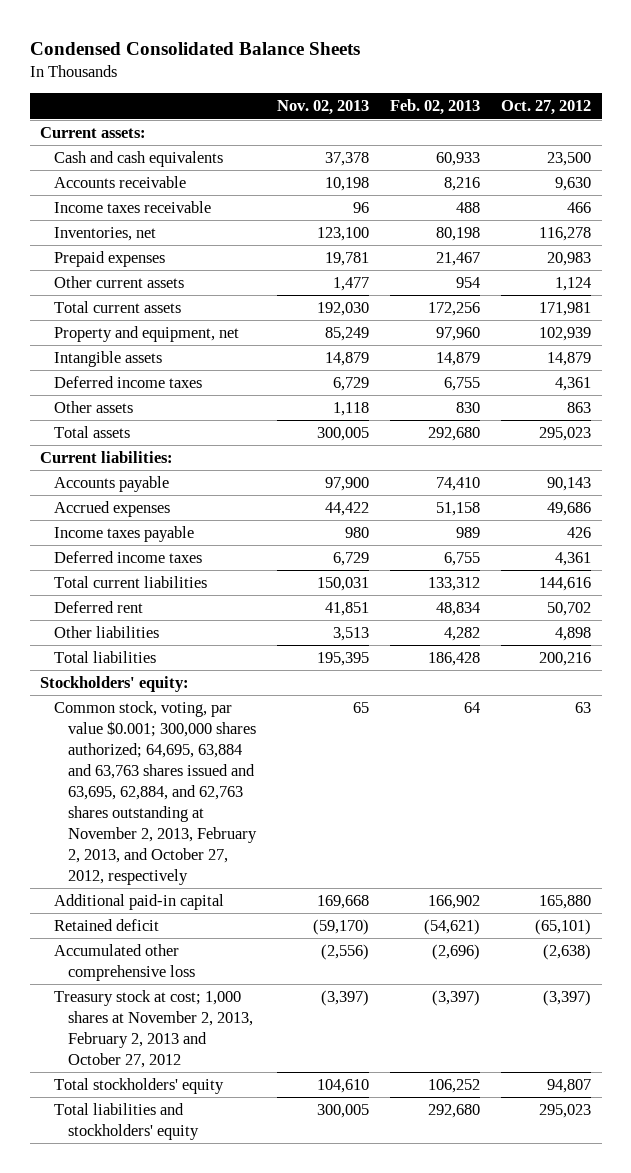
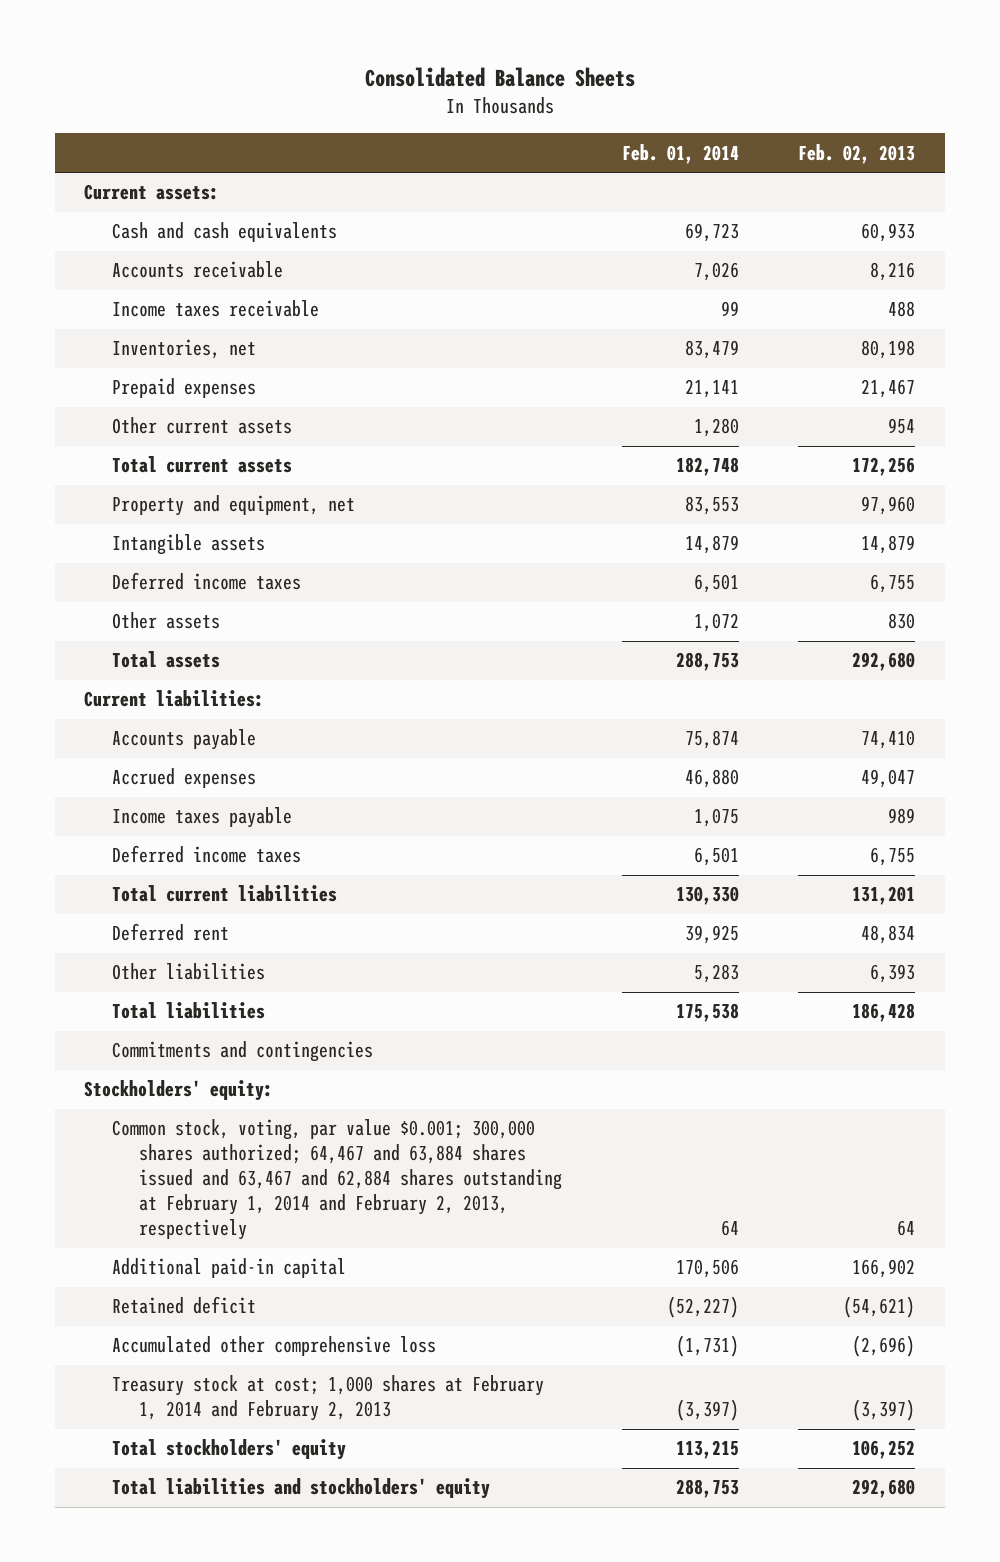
[29,41,360,55] Condensed Consolidated Balance Sheets -> [364,66,635,87] Consolidated Balance Sheets
[276,100,369,116] Nov. 02, 2013 -> none
[501,100,592,116] Oct. 27, 2012 -> none
none -> [621,143,739,164] Feb. 01, 2014
[436,502,481,517] 51,158 -> [861,769,916,789] 49,047
[428,577,481,592] 133,312 -> [852,886,916,906] 131,201
[444,627,481,642] 4,282 -> [870,964,916,984] 6,393
none -> [111,1041,373,1063] Commitments and contingencies
[53,701,257,886] Common stock, voting, par value $0.001; 300,000 shares authorized; 64,695, 63,884 and 63,763 shares issued and 63,695, 62,884, and 62,763 shares outstanding at November 2, 2013, February 2, 2013, and October 27, 2012, respectively -> [111,1119,563,1241] Common stock, voting, par value $0.001; 300,000 shares authorized; 64,467 and 63,884 shares issued and 63,467 and 62,884 shares outstanding at February 1, 2014 and February 2, 2013, respectively
[53,990,253,1069] Treasury stock at cost; 1,000 shares at November 2, 2013, February 2, 2013 and October 27, 2012 -> [111,1375,544,1422] Treasury stock at cost; 1,000 shares at February 1, 2014 and February 2, 2013

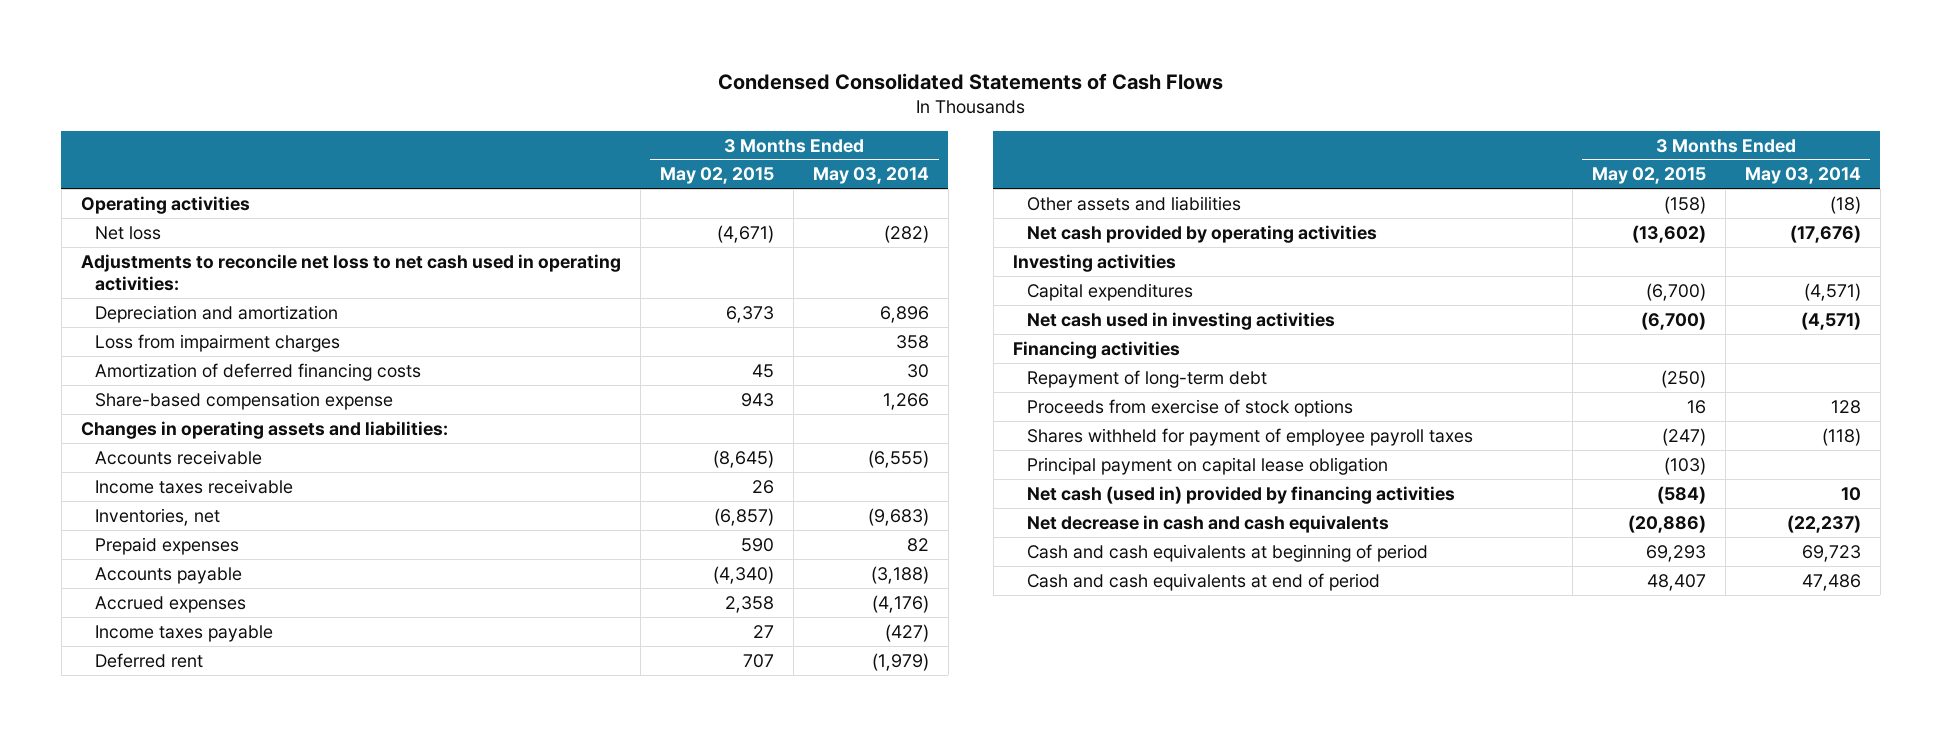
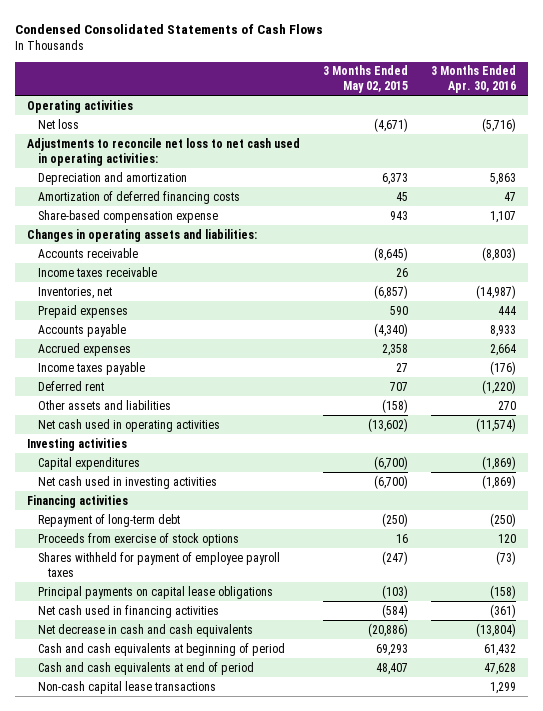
[812,167,929,185] May 03, 2014 -> none
none -> [431,65,517,94] 3 Months Ended Apr. 30, 2016
[95,333,341,352] Loss from impairment charges -> none
[1026,224,1377,243] Net cash provided by operating activities -> [37,418,220,432] Net cash used in operating activities
[1026,456,1388,475] Principal payment on capital lease obligation -> [37,585,273,599] Principal payments on capital lease obligations
[1026,485,1455,504] Net cash (used in) provided by financing activities -> [37,604,219,618] Net cash used in financing activities
none -> [37,680,216,694] Non-cash capital lease transactions

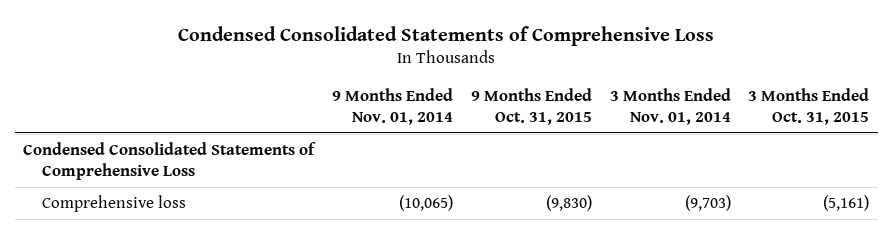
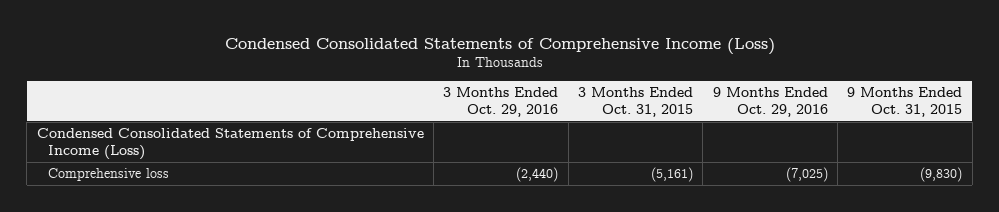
[178,25,715,46] Condensed Consolidated Statements of Comprehensive Loss -> [224,37,775,55] Condensed Consolidated Statements of Comprehensive Income (Loss)
[332,88,454,125] 9 Months Ended Nov. 01, 2014 -> none
[609,88,731,125] 3 Months Ended Nov. 01, 2014 -> none
none -> [443,87,559,118] 3 Months Ended Oct. 29, 2016
none -> [712,87,828,118] 9 Months Ended Oct. 29, 2016
[23,142,317,180] Condensed Consolidated Statements of Comprehensive Loss -> [36,128,424,161] Condensed Consolidated Statements of Comprehensive Income (Loss)

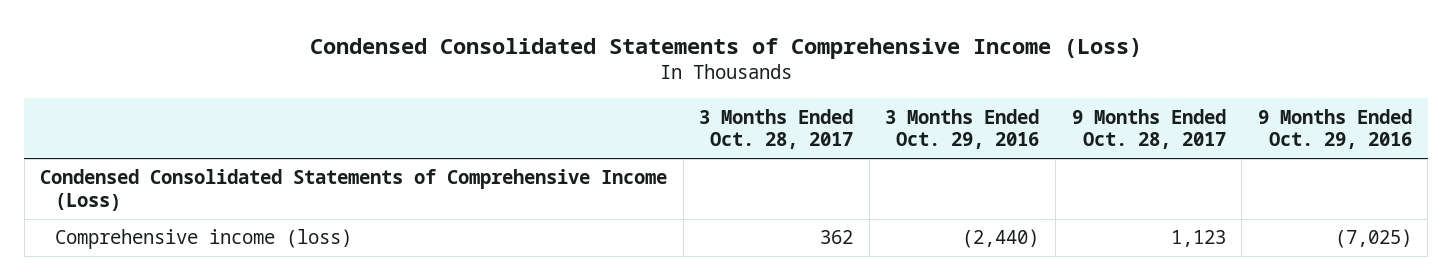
[578,87,694,118] 3 Months Ended Oct. 31, 2015 -> none
[847,87,963,118] 9 Months Ended Oct. 31, 2015 -> none
none -> [699,108,854,150] 3 Months Ended Oct. 28, 2017
none -> [1071,108,1226,150] 9 Months Ended Oct. 28, 2017
[47,168,169,182] Comprehensive loss -> [55,229,353,250] Comprehensive income (loss)

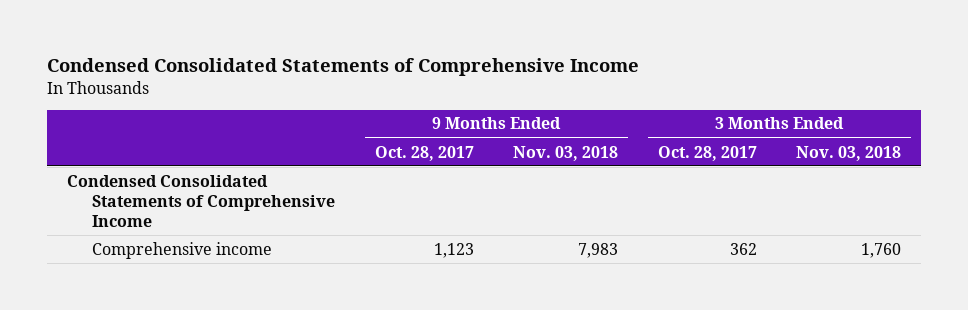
[309,37,1142,59] Condensed Consolidated Statements of Comprehensive Income (Loss) -> [47,58,640,77] Condensed Consolidated Statements of Comprehensive Income
[885,108,1040,150] 3 Months Ended Oct. 29, 2016 -> none
[1257,108,1412,150] 9 Months Ended Oct. 29, 2016 -> none
none -> [513,145,619,161] Nov. 03, 2018
none -> [795,145,901,161] Nov. 03, 2018
[40,169,668,211] Condensed Consolidated Statements of Comprehensive Income (Loss) -> [67,174,336,227] Condensed Consolidated Statements of Comprehensive Income
[55,229,353,250] Comprehensive income (loss) -> [92,241,273,259] Comprehensive income

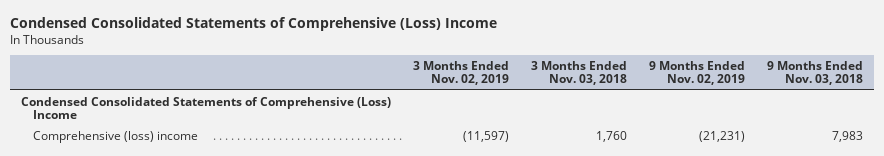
[47,58,640,77] Condensed Consolidated Statements of Comprehensive Income -> [9,16,497,31] Condensed Consolidated Statements of Comprehensive (Loss) Income
[374,145,474,161] Oct. 28, 2017 -> none
[657,145,757,161] Oct. 28, 2017 -> none
none -> [412,60,509,86] 3 Months Ended Nov. 02, 2019
none -> [648,60,745,86] 9 Months Ended Nov. 02, 2019
[67,174,336,227] Condensed Consolidated Statements of Comprehensive Income -> [20,96,391,120] Condensed Consolidated Statements of Comprehensive (Loss) Income
[92,241,273,259] Comprehensive income -> [32,130,198,143] Comprehensive (loss) income

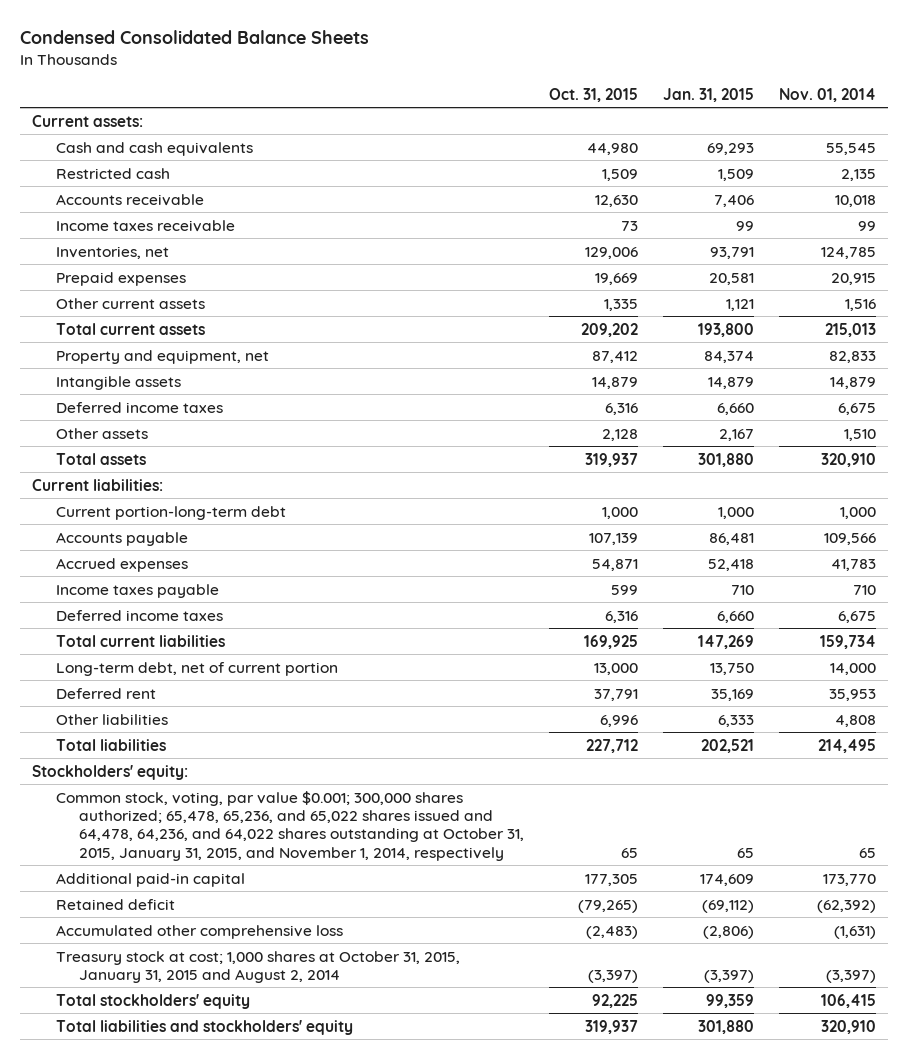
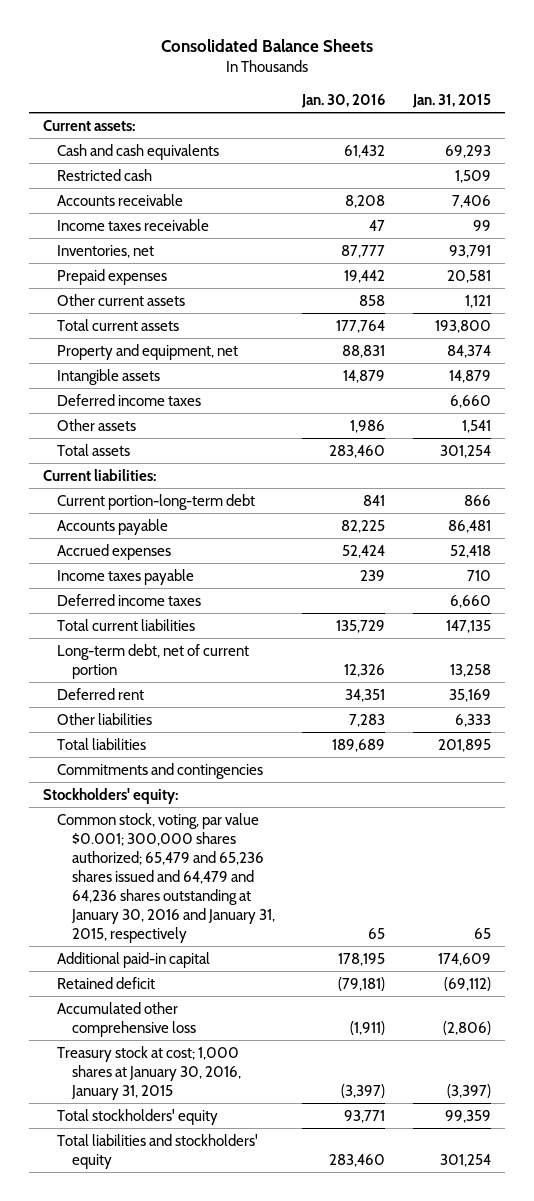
[19,30,369,45] Condensed Consolidated Balance Sheets -> [160,39,373,53] Consolidated Balance Sheets
[548,87,638,102] Oct. 31, 2015 -> none
[778,87,876,102] Nov. 01, 2014 -> none
none -> [301,94,386,109] Jan. 30, 2016
[718,428,754,441] 2,167 -> [461,419,491,433] 1,541
[697,452,754,467] 301,880 -> [439,444,491,458] 301,254
[717,506,754,519] 1,000 -> [463,494,491,506] 866
[697,634,754,649] 147,269 -> [445,619,491,633] 147,135
[709,662,754,675] 13,750 -> [449,663,491,677] 13,258
[700,738,754,753] 202,521 -> [437,738,491,752] 201,895
none -> [57,762,264,779] Commitments and contingencies
[55,790,525,861] Common stock, voting, par value $0.001; 300,000 shares authorized; 65,478, 65,236, and 65,022 shares issued and 64,478, 64,236, and 64,022 shares outstanding at October 31, 2015, January 31, 2015, and November 1, 2014, respectively -> [57,812,275,944] Common stock, voting, par value $0.001; 300,000 shares authorized; 65,479 and 65,236 shares issued and 64,479 and 64,236 shares outstanding at January 30, 2016 and January 31, 2015, respectively
[55,950,460,983] Treasury stock at cost; 1,000 shares at October 31, 2015, January 31, 2015 and August 2, 2014 -> [57,1045,241,1100] Treasury stock at cost; 1,000 shares at January 30, 2016, January 31, 2015
[697,1019,754,1034] 301,880 -> [439,1153,491,1167] 301,254

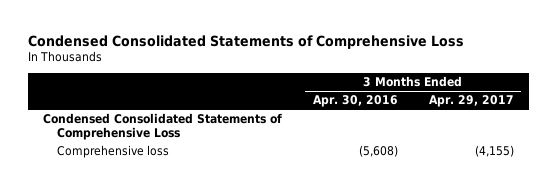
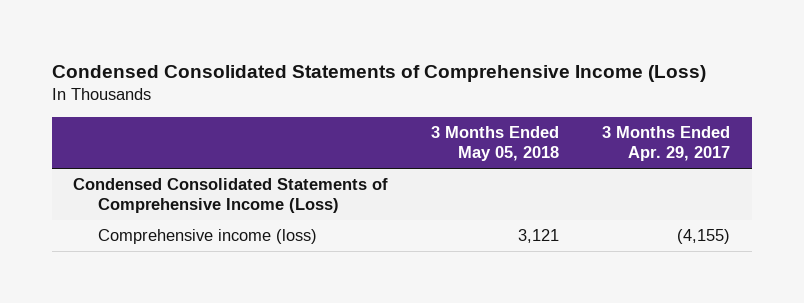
[27,34,464,49] Condensed Consolidated Statements of Comprehensive Loss -> [51,64,706,82] Condensed Consolidated Statements of Comprehensive Income (Loss)
[312,95,398,108] Apr. 30, 2016 -> none
none -> [431,126,560,162] 3 Months Ended May 05, 2018
[43,113,283,141] Condensed Consolidated Statements of Comprehensive Loss -> [73,178,389,214] Condensed Consolidated Statements of Comprehensive Income (Loss)
[57,145,170,159] Comprehensive loss -> [97,229,317,245] Comprehensive income (loss)

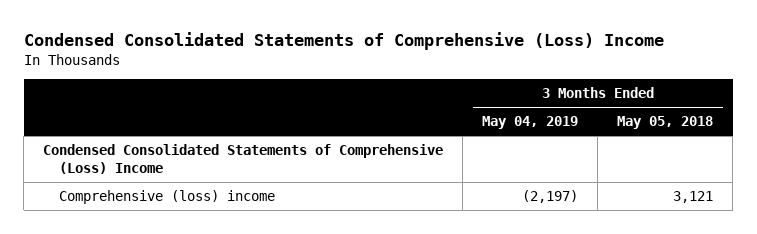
[51,64,706,82] Condensed Consolidated Statements of Comprehensive Income (Loss) -> [23,31,664,50] Condensed Consolidated Statements of Comprehensive (Loss) Income
[602,126,731,162] 3 Months Ended Apr. 29, 2017 -> none
none -> [482,116,579,130] May 04, 2019
[73,178,389,214] Condensed Consolidated Statements of Comprehensive Income (Loss) -> [43,144,444,175] Condensed Consolidated Statements of Comprehensive (Loss) Income
[97,229,317,245] Comprehensive income (loss) -> [59,190,276,205] Comprehensive (loss) income

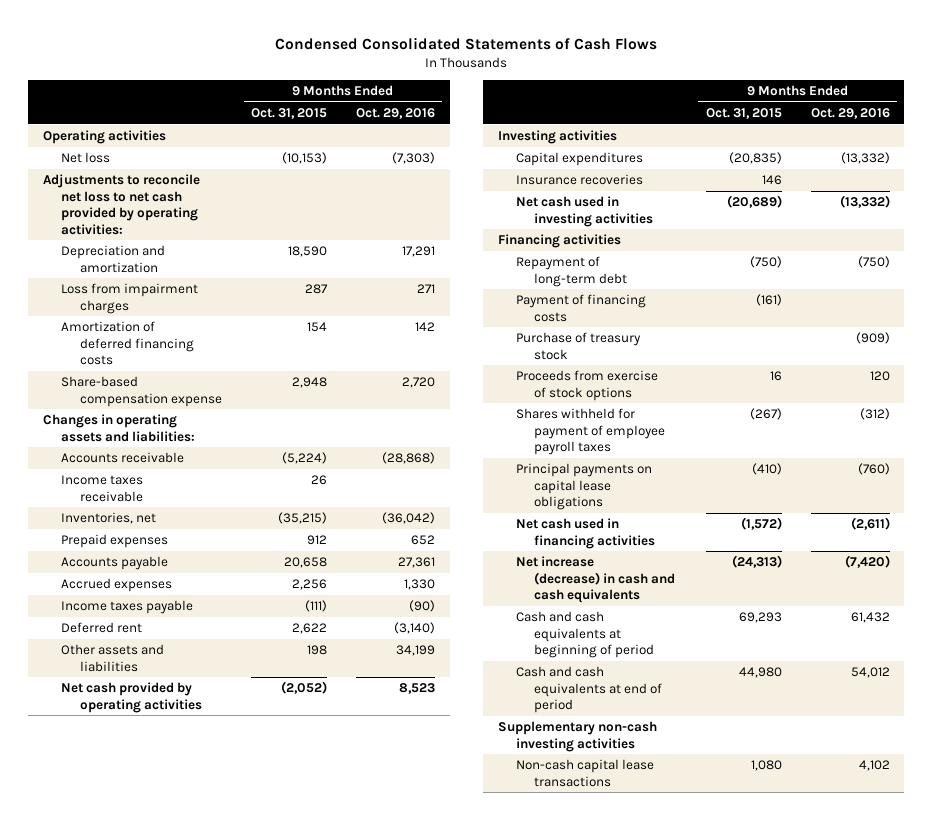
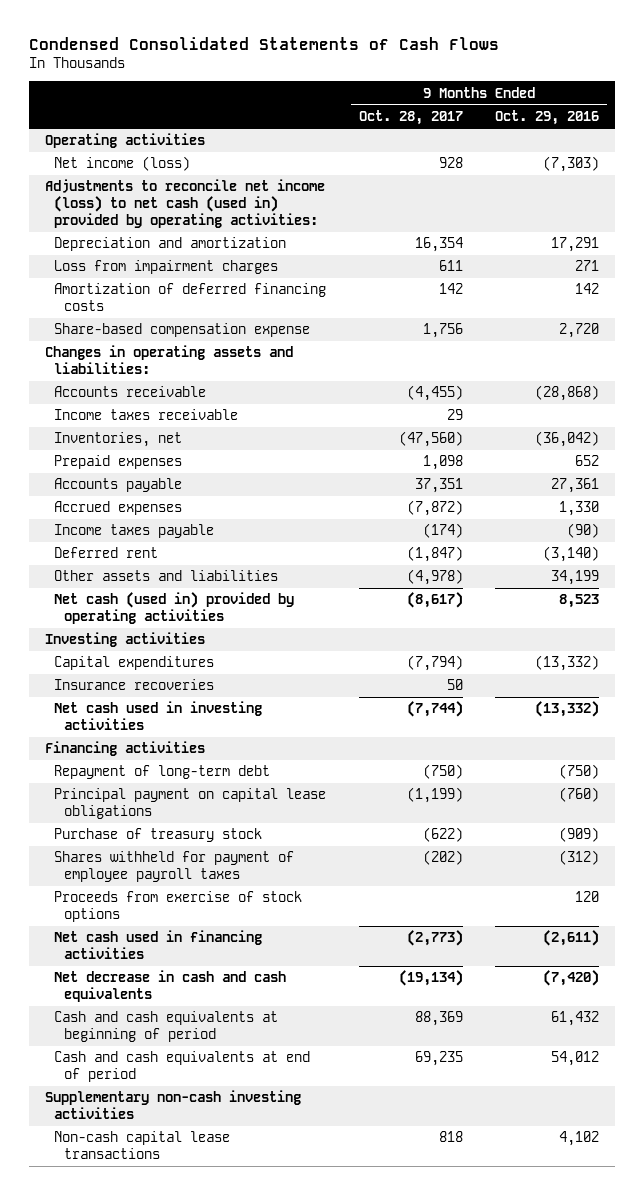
[250,108,327,120] Oct. 31, 2015 -> none
none -> [358,110,463,126] Oct. 28, 2017
[61,152,111,164] Net loss -> [54,156,191,172] Net income (loss)
[42,174,200,235] Adjustments to reconcile net loss to net cash provided by operating activities: -> [44,179,325,228] Adjustments to reconcile net income (loss) to net cash (used in) provided by operating activities:
[61,682,202,713] Net cash provided by operating activities -> [54,592,295,625] Net cash (used in) provided by operating activities
[516,294,647,322] Payment of financing costs -> none
none -> [54,788,327,820] Principal payment on capital lease obligations
[516,463,653,511] Principal payments on capital lease obligations -> none
[516,370,659,401] Proceeds from exercise of stock options -> [54,891,303,923] Proceeds from exercise of stock options
[516,556,676,604] Net increase (decrease) in cash and cash equivalents -> [54,970,287,1003] Net decrease in cash and cash equivalents

